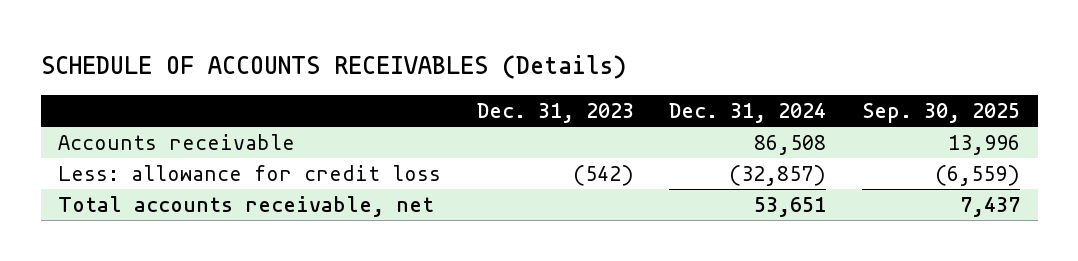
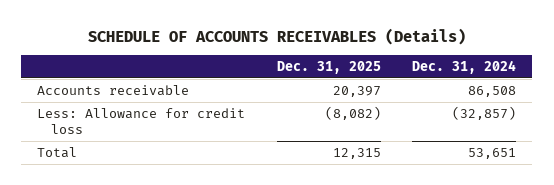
[476,103,634,124] Dec. 31, 2023 -> none
[862,103,1021,124] Sep. 30, 2025 -> none
none -> [276,60,381,74] Dec. 31, 2025
[58,165,442,182] Less: allowance for credit loss -> [37,108,246,135] Less: Allowance for credit loss
[58,196,435,218] Total accounts receivable, net -> [37,147,78,159] Total

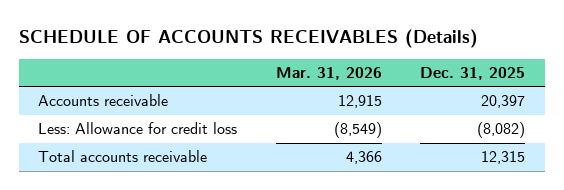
[412,59,517,74] Dec. 31, 2024 -> none
none -> [275,66,382,80] Mar. 31, 2026
[37,147,78,159] Total -> [38,150,208,163] Total accounts receivable

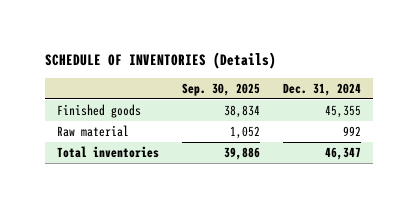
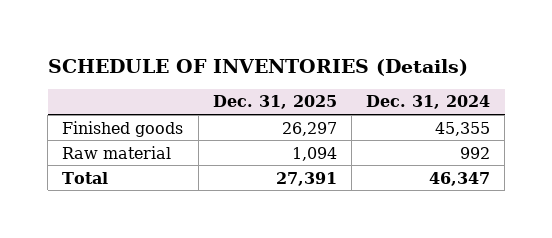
[181,82,260,96] Sep. 30, 2025 -> none
none -> [212,95,337,110] Dec. 31, 2025
[56,145,159,158] Total inventories -> [62,171,109,184] Total

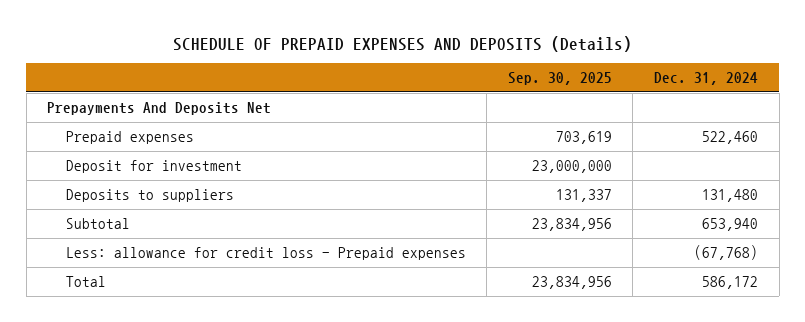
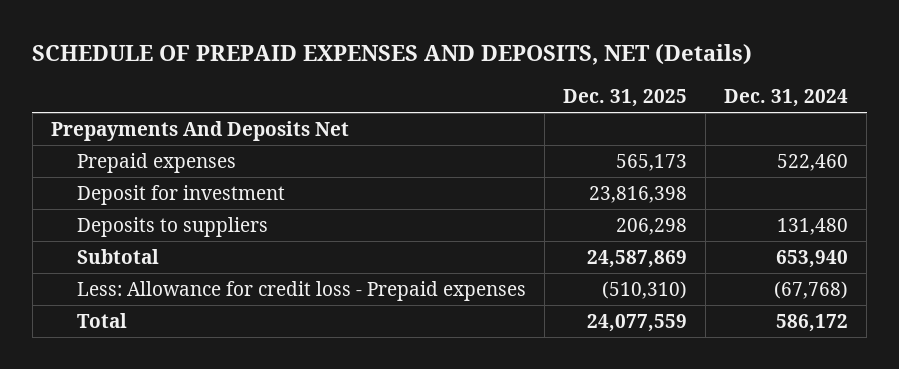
[172,35,632,52] SCHEDULE OF PREPAID EXPENSES AND DEPOSITS (Details) -> [32,44,753,66] SCHEDULE OF PREPAID EXPENSES AND DEPOSITS, NET (Details)
[507,72,612,86] Sep. 30, 2025 -> none
none -> [563,89,688,108] Dec. 31, 2025
[65,246,466,260] Less: allowance for credit loss - Prepaid expenses -> [77,280,527,301] Less: Allowance for credit loss - Prepaid expenses

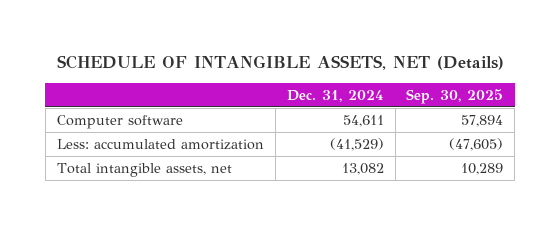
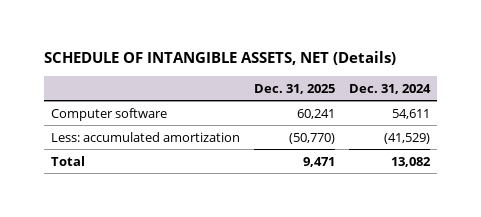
[406,88,504,104] Sep. 30, 2025 -> none
none -> [253,83,335,94] Dec. 31, 2025
[56,162,232,177] Total intangible assets, net -> [50,155,85,166] Total

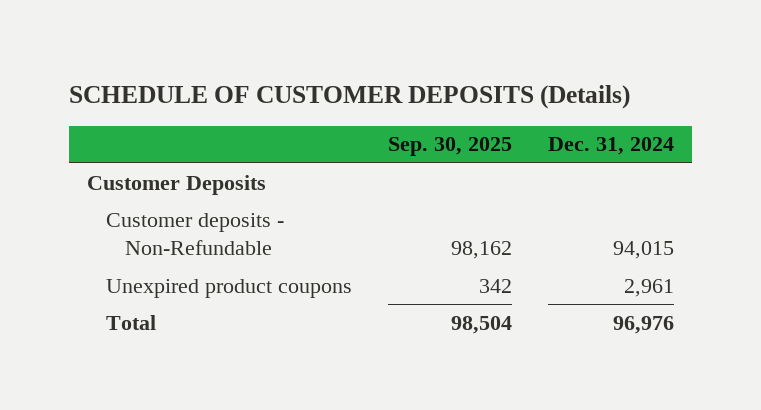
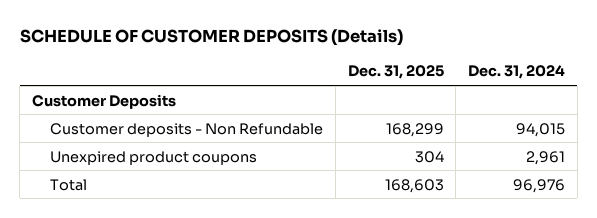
[388,137,513,157] Sep. 30, 2025 -> none
none -> [347,65,444,80] Dec. 31, 2025
[106,212,285,256] Customer deposits - Non-Refundable -> [50,122,324,137] Customer deposits - Non Refundable

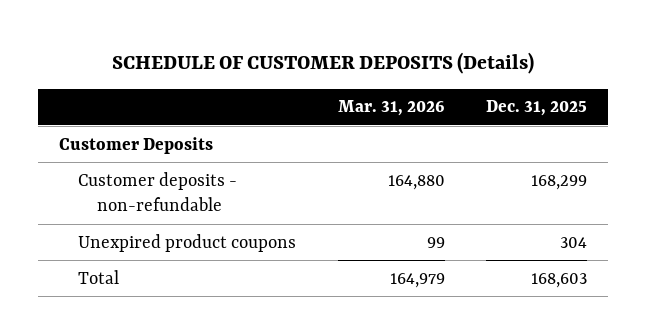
[468,65,566,80] Dec. 31, 2024 -> none
none -> [337,100,445,117] Mar. 31, 2026
[50,122,324,137] Customer deposits - Non Refundable -> [77,171,237,212] Customer deposits - non-refundable

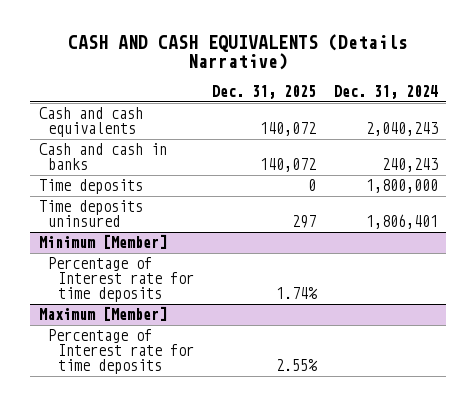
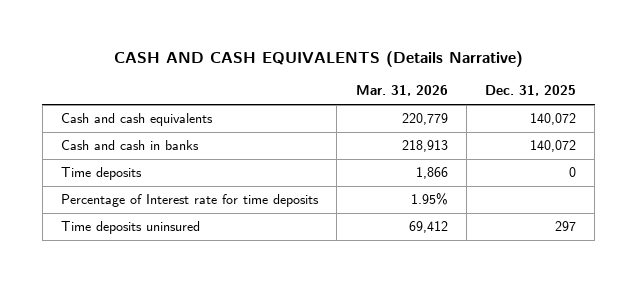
[333,84,438,99] Dec. 31, 2024 -> none
none -> [355,85,448,97] Mar. 31, 2026
none -> [61,194,320,208] Percentage of Interest rate for time deposits
[38,234,167,250] Minimum [Member] -> none
[48,257,195,303] Percentage of Interest rate for time deposits -> none
[38,306,167,322] Maximum [Member] -> none
[48,329,195,375] Percentage of Interest rate for time deposits -> none

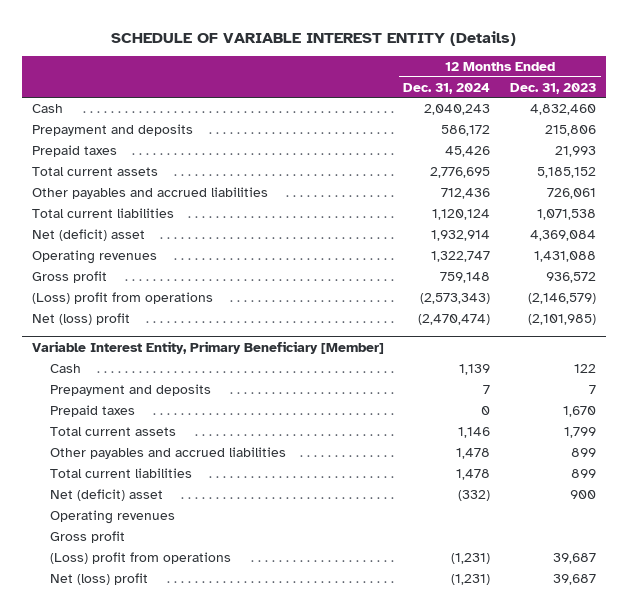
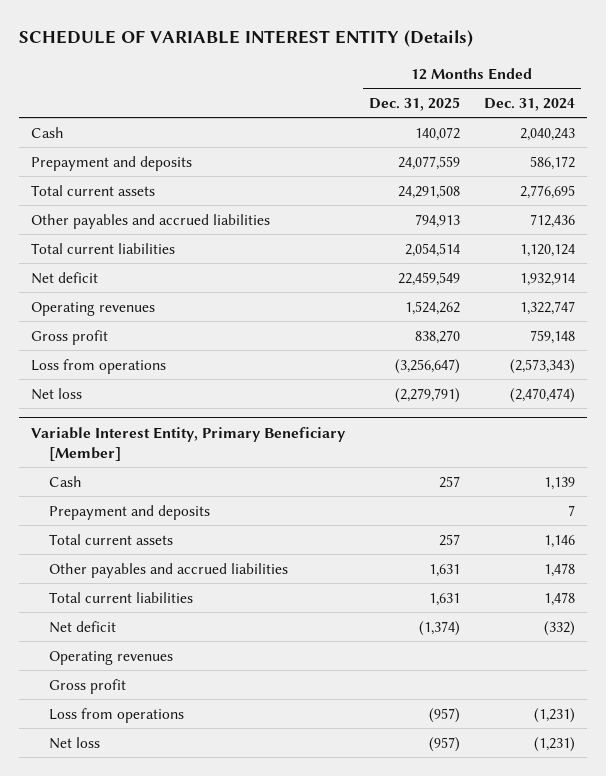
[509,82,596,94] Dec. 31, 2023 -> none
none -> [368,96,460,111] Dec. 31, 2025
[31,144,117,157] Prepaid taxes -> none
[31,228,145,241] Net (deficit) asset -> [31,271,99,284] Net deficit
[31,291,213,304] (Loss) profit from operations -> [31,358,167,374] Loss from operations
[31,312,130,325] Net (loss) profit -> [31,387,83,400] Net loss
[49,404,135,417] Prepaid taxes -> none
[49,488,163,501] Net (deficit) asset -> [49,620,117,633] Net deficit
[49,551,231,564] (Loss) profit from operations -> [49,707,185,723] Loss from operations
[49,572,148,585] Net (loss) profit -> [49,736,101,749] Net loss

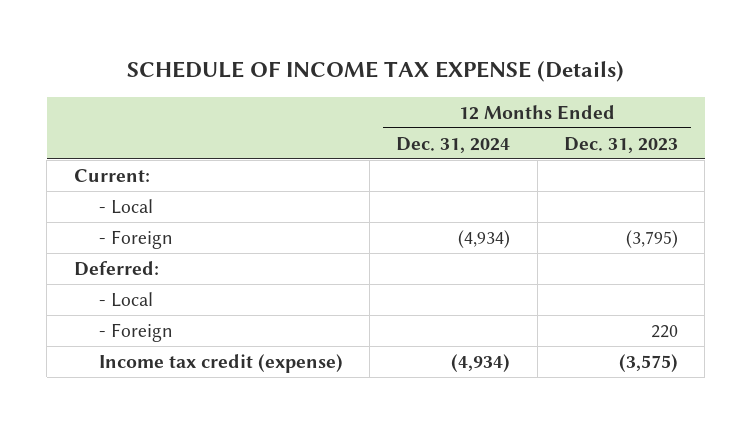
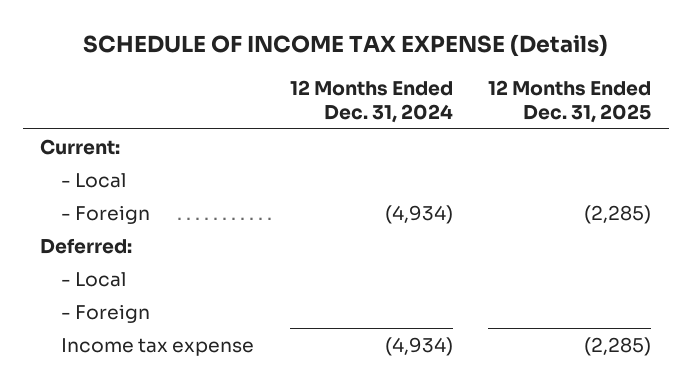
[563,136,678,153] Dec. 31, 2023 -> none
none -> [488,79,652,123] 12 Months Ended Dec. 31, 2025
[99,353,344,373] Income tax credit (expense) -> [61,337,255,356] Income tax expense

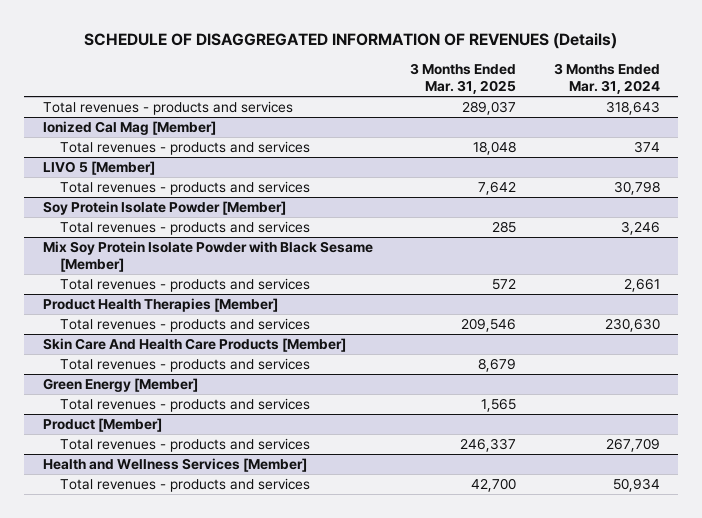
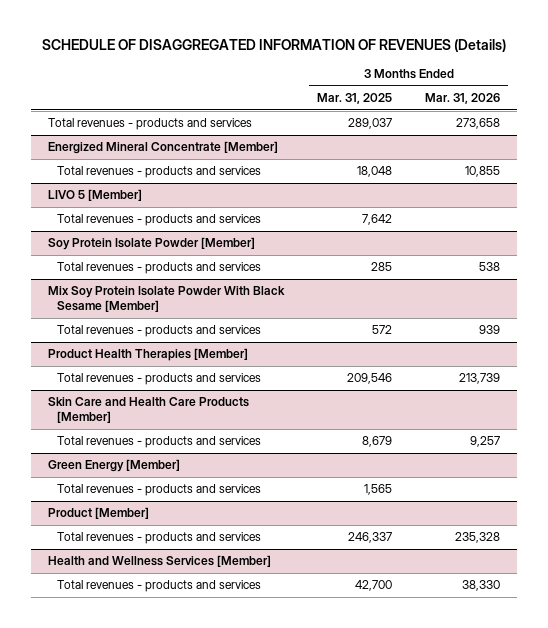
[553,63,660,94] 3 Months Ended Mar. 31, 2024 -> none
none -> [425,93,501,105] Mar. 31, 2026
[42,121,216,136] Ionized Cal Mag [Member] -> none
none -> [47,141,278,155] Energized Mineral Concentrate [Member]
[42,241,373,272] Mix Soy Protein Isolate Powder with Black Sesame [Member] -> [47,286,285,313] Mix Soy Protein Isolate Powder With Black Sesame [Member]
[42,338,346,353] Skin Care And Health Care Products [Member] -> [47,397,249,424] Skin Care and Health Care Products [Member]

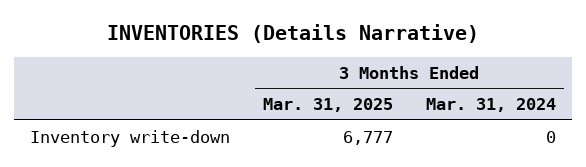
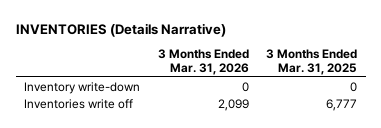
[425,98,556,113] Mar. 31, 2024 -> none
none -> [157,49,249,76] 3 Months Ended Mar. 31, 2026
[342,130,393,145] 6,777 -> [350,81,358,92] 0
none -> [24,98,134,109] Inventories write off

